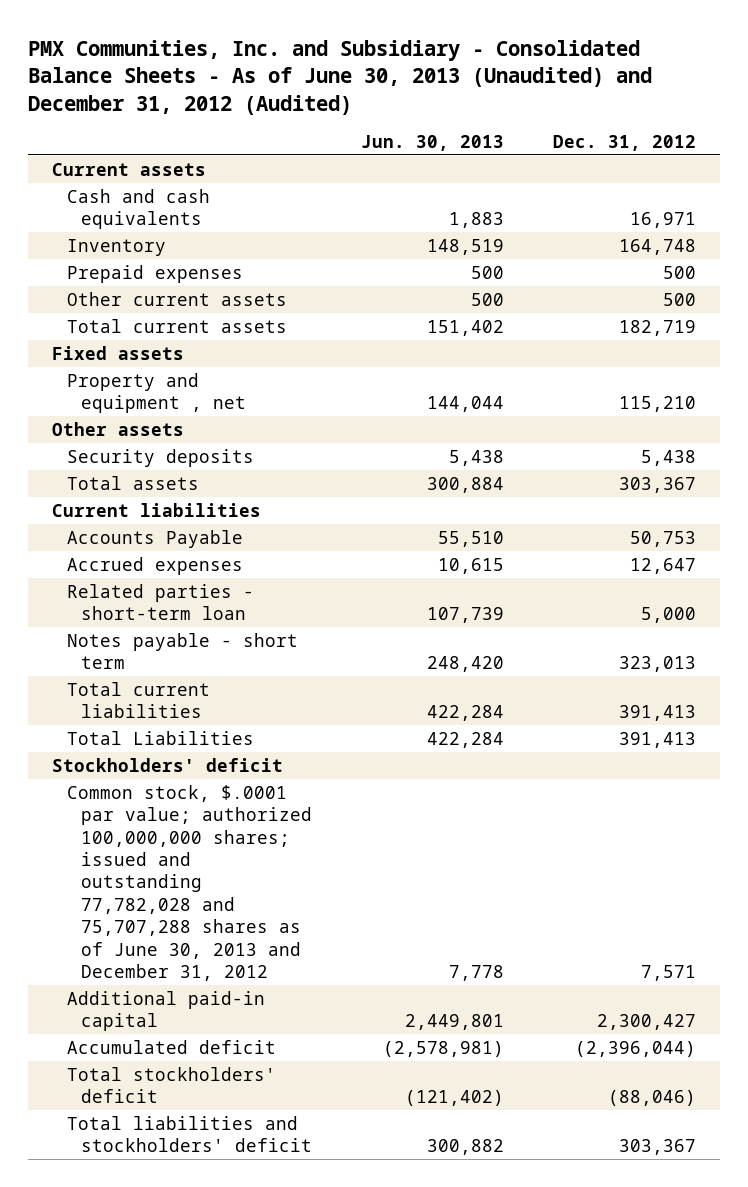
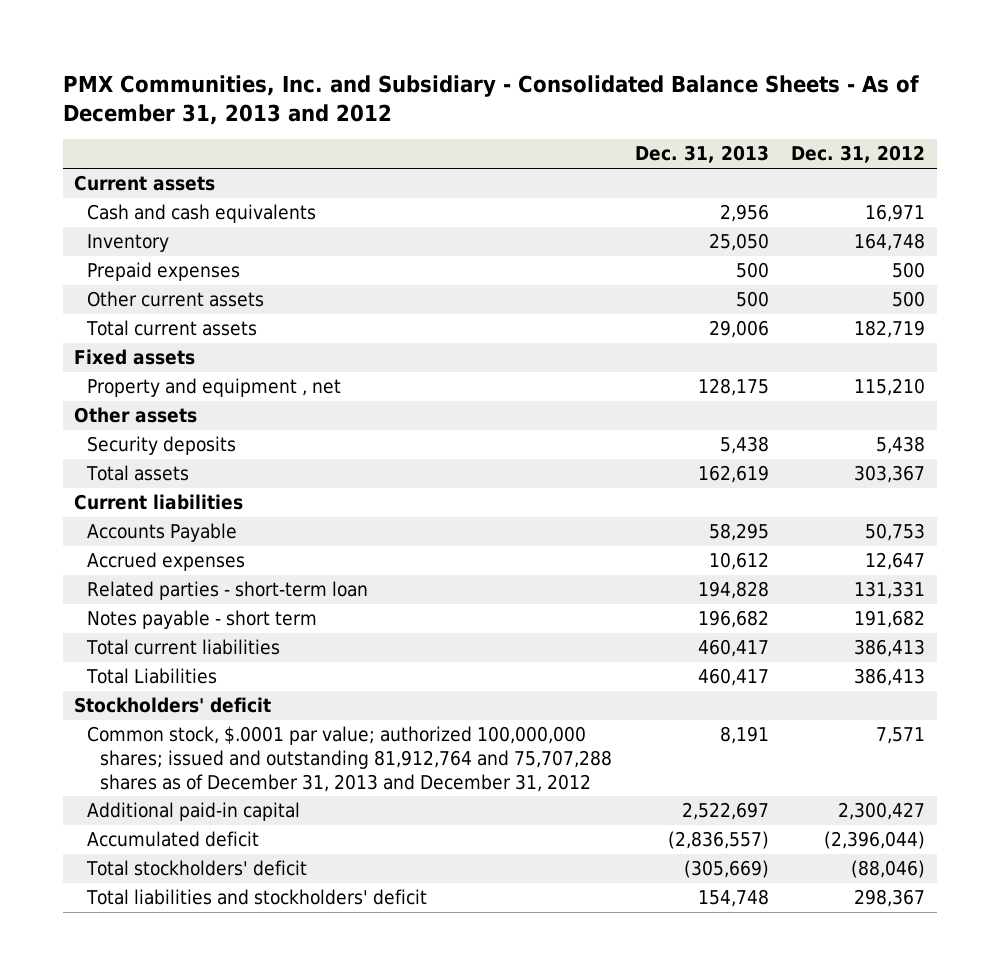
[28,39,653,115] PMX Communities, Inc. and Subsidiary - Consolidated Balance Sheets - As of June 30, 2013 (Unaudited) and December 31, 2012 (Audited) -> [62,74,919,125] PMX Communities, Inc. and Subsidiary - Consolidated Balance Sheets - As of December 31, 2013 and 2012
[361,134,505,151] Jun. 30, 2013 -> none
none -> [634,145,769,164] Dec. 31, 2013
[640,607,696,624] 5,000 -> [854,581,926,600] 131,331
[618,656,696,673] 323,013 -> [854,610,926,629] 191,682
[618,705,696,722] 391,413 -> [854,639,926,658] 386,413
[618,731,696,748] 391,413 -> [854,668,926,687] 386,413
[66,784,313,982] Common stock, $.0001 par value; authorized 100,000,000 shares; issued and outstanding 77,782,028 and 75,707,288 shares as of June 30, 2013 and December 31, 2012 -> [87,726,613,792] Common stock, $.0001 par value; authorized 100,000,000 shares; issued and outstanding 81,912,764 and 75,707,288 shares as of December 31, 2013 and December 31, 2012
[618,1139,696,1156] 303,367 -> [854,889,926,908] 298,367

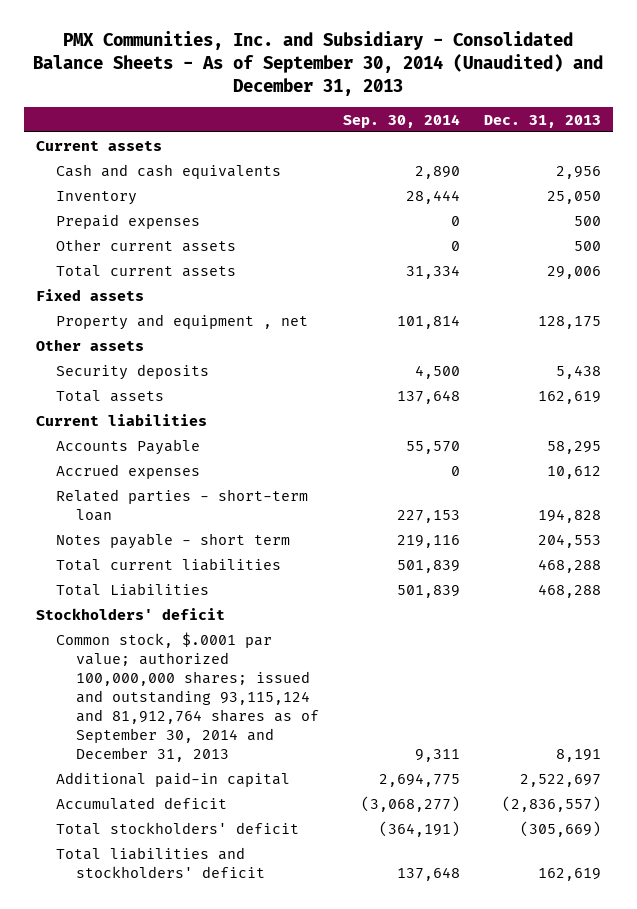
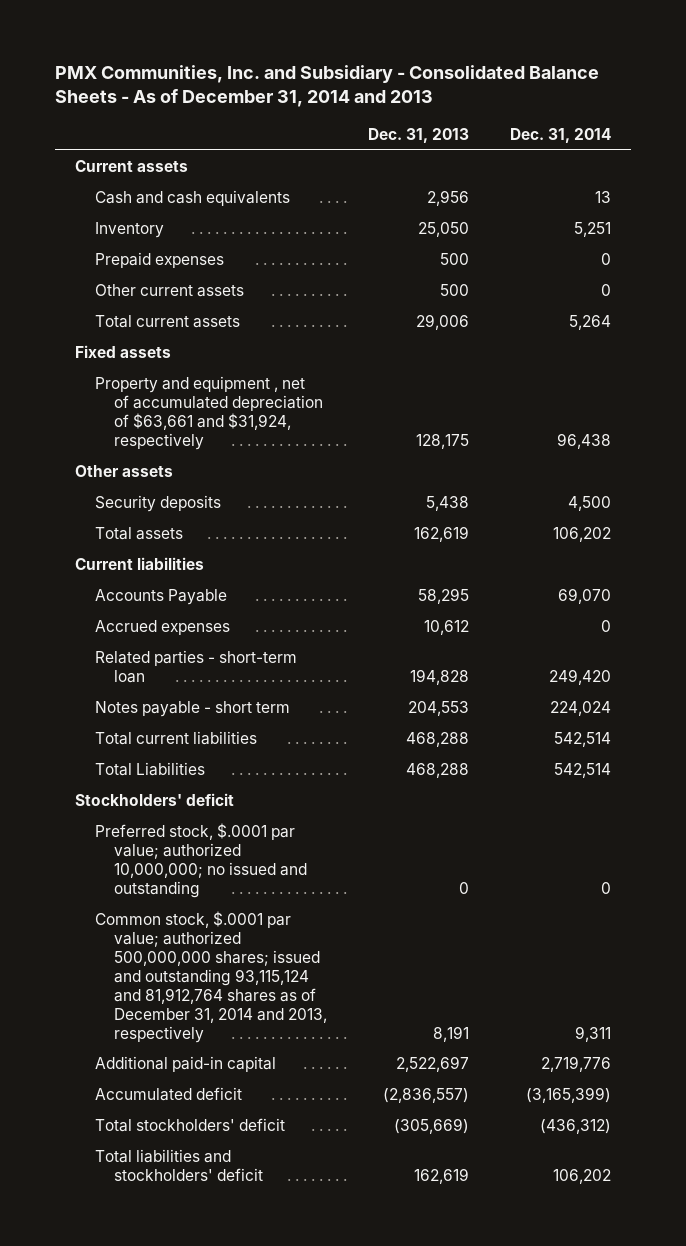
[33,31,604,97] PMX Communities, Inc. and Subsidiary - Consolidated Balance Sheets - As of September 30, 2014 (Unaudited) and December 31, 2013 -> [54,65,599,108] PMX Communities, Inc. and Subsidiary - Consolidated Balance Sheets - As of December 31, 2014 and 2013
[343,113,461,128] Sep. 30, 2014 -> none
none -> [509,128,611,144] Dec. 31, 2014
[55,313,308,330] Property and equipment , net -> [94,376,323,450] Property and equipment , net of accumulated depreciation of $63,661 and $31,924, respectively
none -> [94,823,307,898] Preferred stock, $.0001 par value; authorized 10,000,000; no issued and outstanding
[55,631,320,763] Common stock, $.0001 par value; authorized 100,000,000 shares; issued and outstanding 93,115,124 and 81,912,764 shares as of September 30, 2014 and December 31, 2013 -> [94,911,327,1043] Common stock, $.0001 par value; authorized 500,000,000 shares; issued and outstanding 93,115,124 and 81,912,764 shares as of December 31, 2014 and 2013, respectively

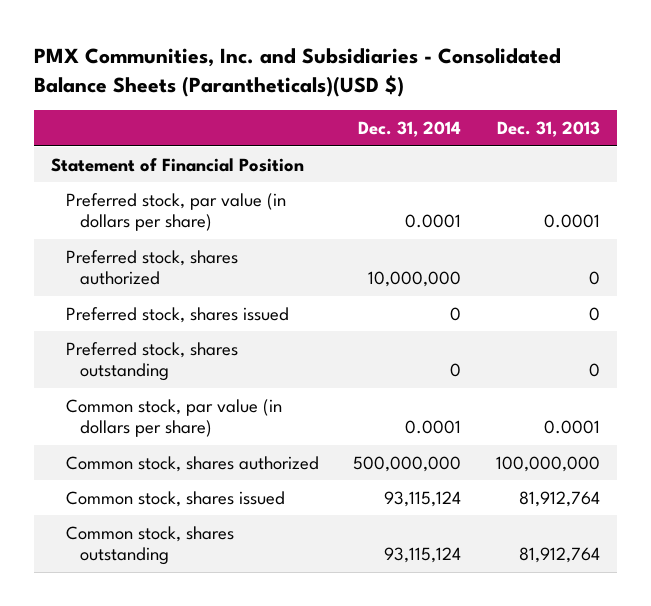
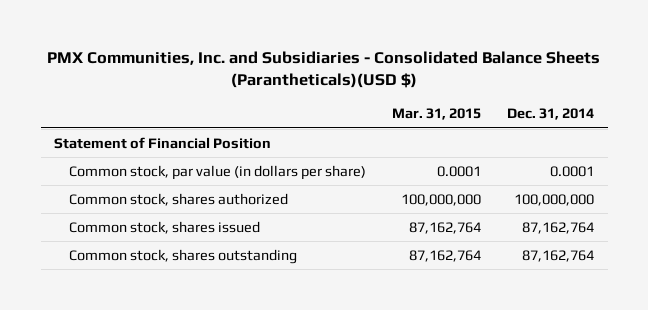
[496,120,600,137] Dec. 31, 2013 -> none
none -> [392,108,482,121] Mar. 31, 2015
[65,192,286,232] Preferred stock, par value (in dollars per share) -> none
[65,249,238,286] Preferred stock, shares authorized -> none
[65,306,289,323] Preferred stock, shares issued -> none
[65,341,238,382] Preferred stock, shares outstanding -> none
[353,455,462,472] 500,000,000 -> [514,193,595,206] 100,000,000
[384,490,462,507] 93,115,124 -> [522,221,595,234] 87,162,764
[384,547,462,564] 93,115,124 -> [522,249,595,262] 87,162,764

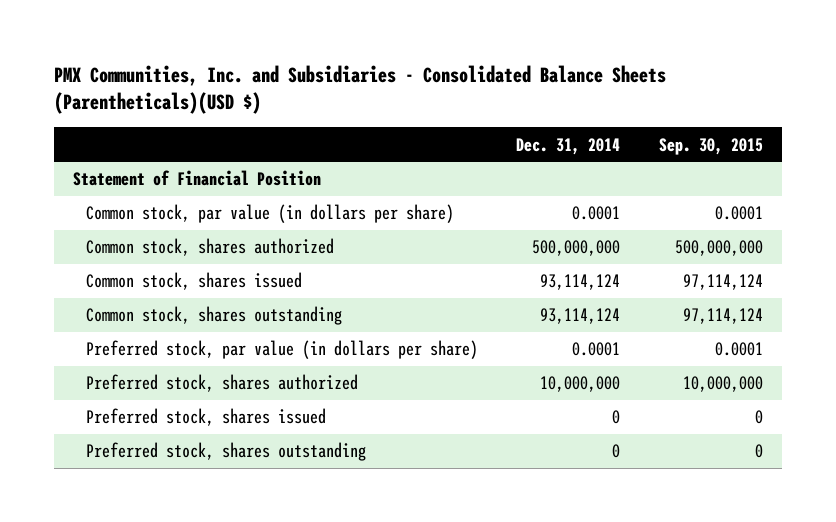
[47,50,601,89] PMX Communities, Inc. and Subsidiaries - Consolidated Balance Sheets (Parantheticals)(USD $) -> [53,64,666,115] PMX Communities, Inc. and Subsidiaries - Consolidated Balance Sheets (Parentheticals)(USD $)
[392,108,482,121] Mar. 31, 2015 -> none
none -> [658,137,763,155] Sep. 30, 2015
[514,193,595,206] 100,000,000 -> [532,240,621,257] 500,000,000
[522,221,595,234] 87,162,764 -> [540,274,621,291] 93,114,124
[522,249,595,262] 87,162,764 -> [540,308,621,325] 93,114,124
none -> [85,340,478,360] Preferred stock, par value (in dollars per share)
none -> [85,374,358,393] Preferred stock, shares authorized
none -> [85,408,326,427] Preferred stock, shares issued
none -> [85,442,366,462] Preferred stock, shares outstanding

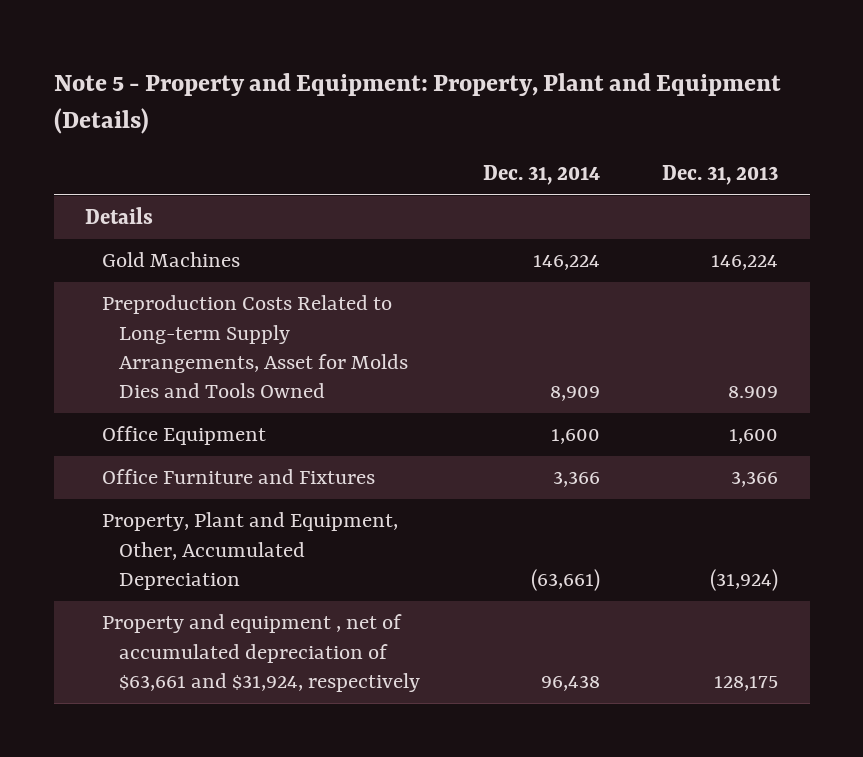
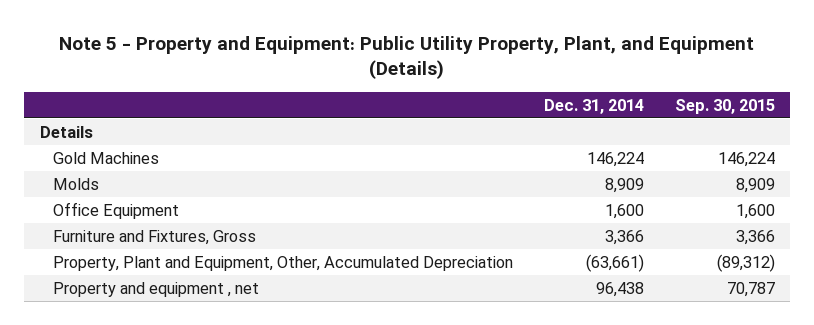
[53,72,781,134] Note 5 - Property and Equipment: Property, Plant and Equipment (Details) -> [59,35,755,80] Note 5 - Property and Equipment: Public Utility Property, Plant, and Equipment (Details)
[662,165,779,186] Dec. 31, 2013 -> none
none -> [674,98,775,114] Sep. 30, 2015
[102,295,409,399] Preproduction Costs Related to Long-term Supply Arrangements, Asset for Molds Dies and Tools Owned -> [52,177,99,190] Molds
[102,469,376,485] Office Furniture and Fixtures -> [52,229,256,245] Furniture and Fixtures, Gross
[102,614,421,692] Property and equipment , net of accumulated depreciation of $63,661 and $31,924, respectively -> [52,281,259,297] Property and equipment , net

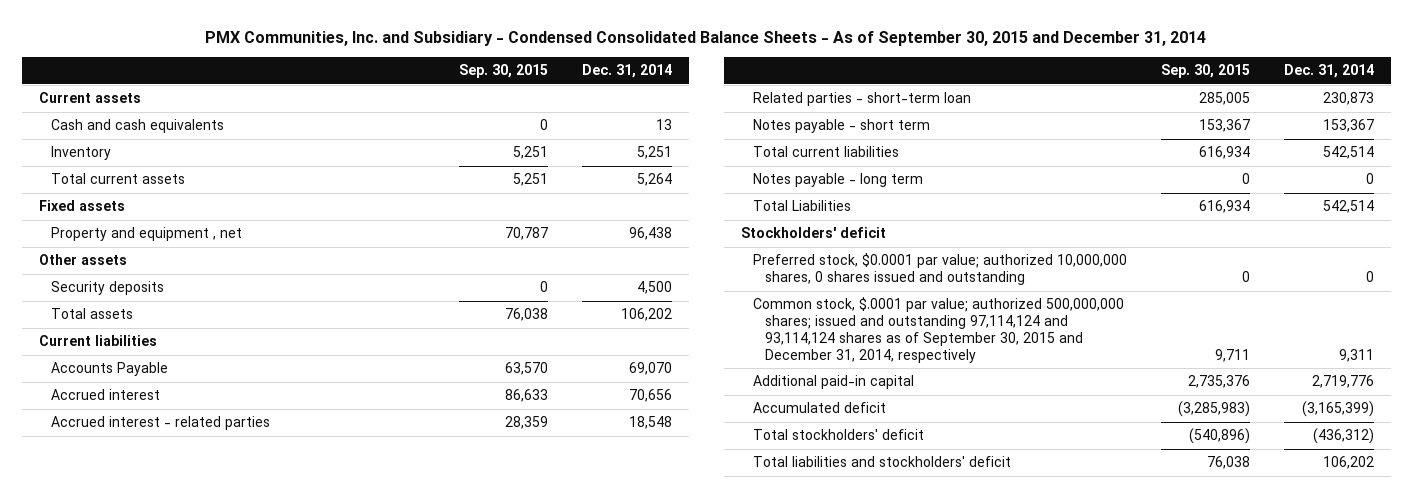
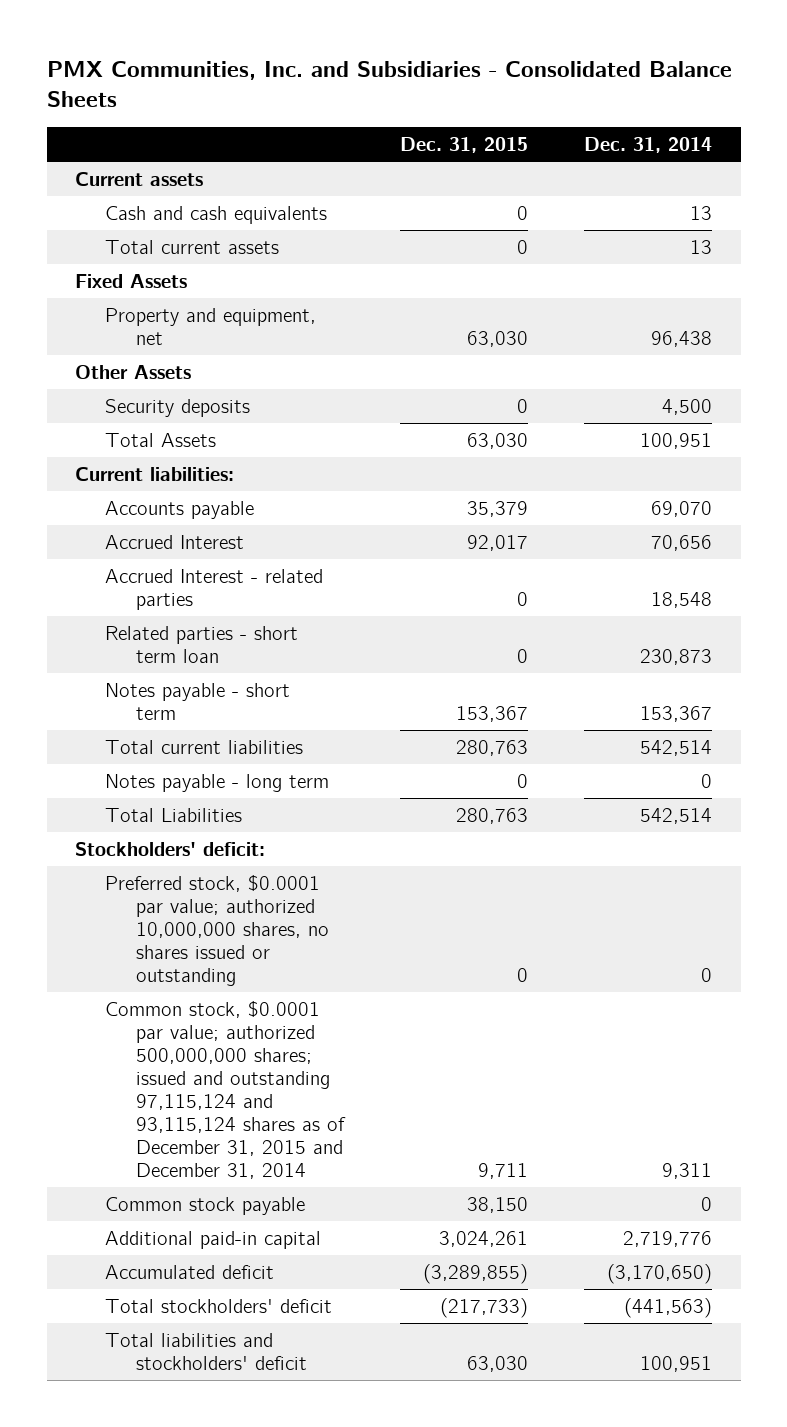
[205,31,1207,47] PMX Communities, Inc. and Subsidiary - Condensed Consolidated Balance Sheets - As of September 30, 2015 and December 31, 2014 -> [46,60,732,108] PMX Communities, Inc. and Subsidiaries - Consolidated Balance Sheets
[459,64,549,79] Sep. 30, 2015 -> none
none -> [400,136,529,153] Dec. 31, 2015
[50,146,111,161] Inventory -> none
[637,173,673,187] 5,264 -> [690,239,713,254] 13
[38,200,125,212] Fixed assets -> [74,273,187,288] Fixed Assets
[50,227,242,242] Property and equipment , net -> [105,307,317,345] Property and equipment, net
[38,254,127,266] Other assets -> [74,364,191,379] Other Assets
[50,308,133,320] Total assets -> [105,432,217,447] Total Assets
[621,308,673,322] 106,202 -> [640,432,713,449] 100,951
[38,335,157,347] Current liabilities -> [74,466,234,481] Current liabilities:
[50,362,168,377] Accounts Payable -> [105,500,255,519] Accounts payable
[50,389,160,401] Accrued interest -> [105,534,245,549] Accrued Interest
[50,416,270,431] Accrued interest - related parties -> [105,568,324,610] Accrued Interest - related parties
[753,92,972,107] Related parties - short-term loan -> [105,625,299,663] Related parties - short term loan
[740,227,886,239] Stockholders' deficit -> [74,841,265,856] Stockholders' deficit:
[753,253,1128,286] Preferred stock, $0.0001 par value; authorized 10,000,000 shares, 0 shares issued and outstanding -> [105,874,329,986] Preferred stock, $0.0001 par value; authorized 10,000,000 shares, no shares issued or outstanding
[753,297,1125,363] Common stock, $.0001 par value; authorized 500,000,000 shares; issued and outstanding 97,114,124 and 93,114,124 shares as of September 30, 2015 and December 31, 2014, respectively -> [105,1000,346,1179] Common stock, $0.0001 par value; authorized 500,000,000 shares; issued and outstanding 97,115,124 and 93,115,124 shares as of December 31, 2015 and December 31, 2014
none -> [105,1196,306,1215] Common stock payable
[1302,401,1375,418] (3,165,399) -> [607,1263,713,1284] (3,170,650)
[1313,428,1375,445] (436,312) -> [624,1297,713,1318] (441,563)
[1323,456,1375,470] 106,202 -> [640,1355,713,1372] 100,951

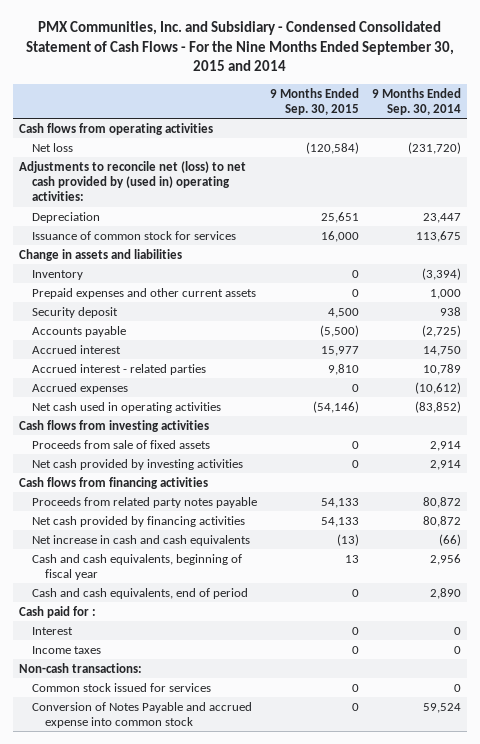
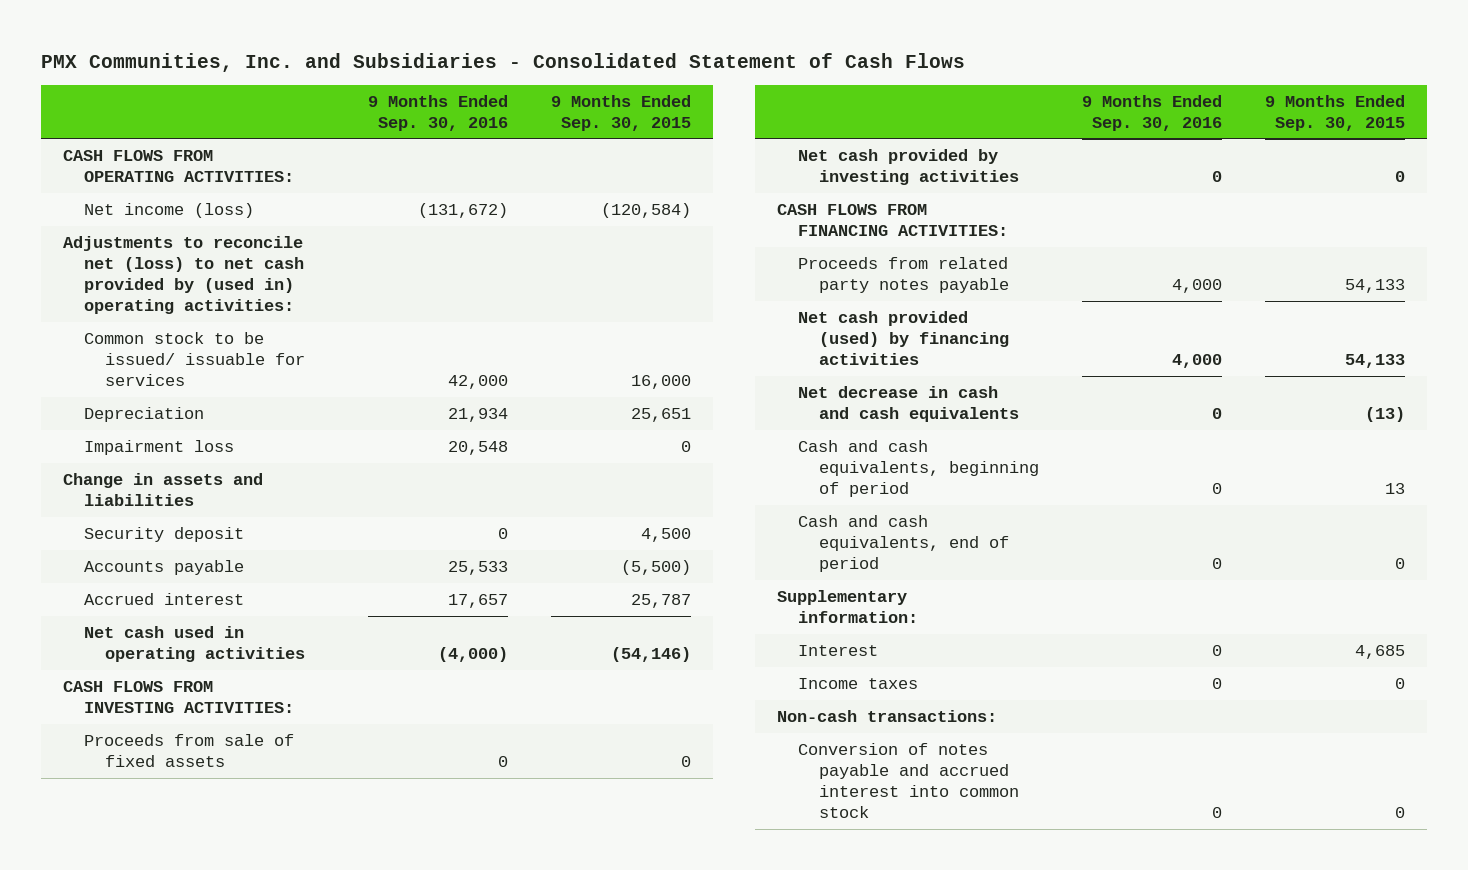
[25,21,454,72] PMX Communities, Inc. and Subsidiary - Condensed Consolidated Statement of Cash Flows - For the Nine Months Ended September 30, 2015 and 2014 -> [41,52,966,72] PMX Communities, Inc. and Subsidiaries - Consolidated Statement of Cash Flows
[371,87,461,115] 9 Months Ended Sep. 30, 2014 -> none
none -> [368,94,509,131] 9 Months Ended Sep. 30, 2016
[18,122,213,135] Cash flows from operating activities -> [62,149,294,182] CASH FLOWS FROM OPERATING ACTIVITIES:
[32,142,74,152] Net loss -> [83,202,254,218] Net income (loss)
none -> [83,331,305,387] Common stock to be issued/ issuable for services
[32,230,237,240] Issuance of common stock for services -> none
none -> [83,439,234,455] Impairment loss
[32,269,84,280] Inventory -> none
[32,287,257,299] Prepaid expenses and other current assets -> none
[32,363,207,375] Accrued interest - related parties -> none
[32,382,129,394] Accrued expenses -> none
[320,345,359,356] 15,977 -> [631,593,692,608] 25,787
[18,419,209,432] Cash flows from investing activities -> [62,680,294,713] CASH FLOWS FROM INVESTING ACTIVITIES:
[18,476,208,489] Cash flows from financing activities -> [776,203,1009,236] CASH FLOWS FROM FINANCING ACTIVITIES:
[32,515,246,527] Net cash provided by financing activities -> [798,310,1010,366] Net cash provided (used) by financing activities
[32,534,251,546] Net increase in cash and cash equivalents -> [798,385,1020,422] Net decrease in cash and cash equivalents
[32,553,243,580] Cash and cash equivalents, beginning of fiscal year -> [798,439,1040,498] Cash and cash equivalents, beginning of period
[18,605,96,618] Cash paid for : -> none
none -> [776,589,919,623] Supplementary information:
[351,626,359,635] 0 -> [1355,644,1406,659] 4,685
[32,682,212,692] Common stock issued for services -> none
[32,701,253,728] Conversion of Notes Payable and accrued expense into common stock -> [798,742,1020,819] Conversion of notes payable and accrued interest into common stock

